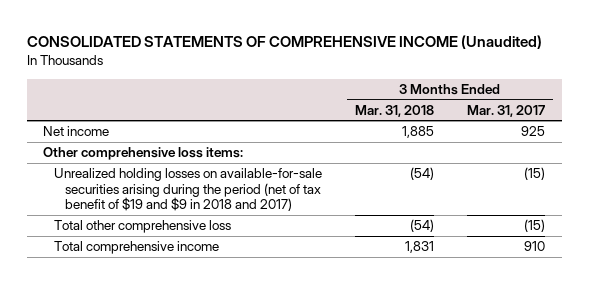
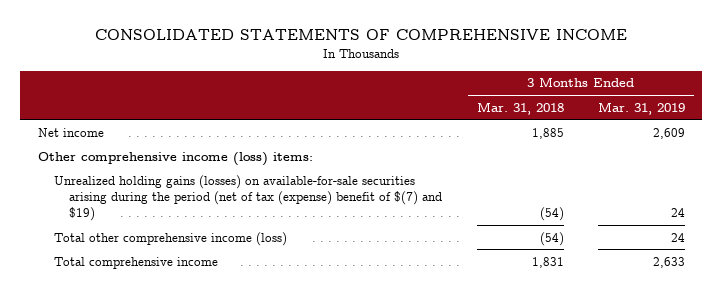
[26,35,542,50] CONSOLIDATED STATEMENTS OF COMPREHENSIVE INCOME (Unaudited) -> [95,29,628,41] CONSOLIDATED STATEMENTS OF COMPREHENSIVE INCOME
[467,104,546,117] Mar. 31, 2017 -> none
none -> [598,101,686,115] Mar. 31, 2019
[43,147,244,161] Other comprehensive loss items: -> [37,151,313,166] Other comprehensive income (loss) items:
[53,168,322,212] Unrealized holding losses on available-for-sale securities arising during the period (net of tax benefit of $19 and $9 in 2018 and 2017) -> [53,174,443,221] Unrealized holding gains (losses) on available-for-sale securities arising during the period (net of tax (expense) benefit of $(7) and $19)
[53,220,231,234] Total other comprehensive loss -> [53,231,287,246] Total other comprehensive income (loss)

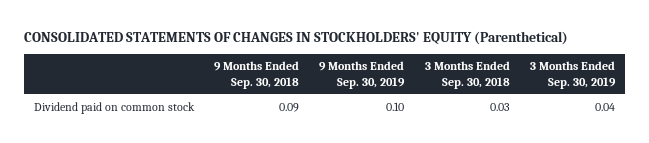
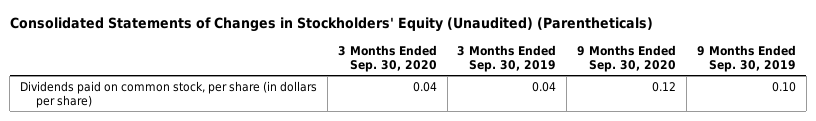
[23,31,568,46] CONSOLIDATED STATEMENTS OF CHANGES IN STOCKHOLDERS' EQUITY (Parenthetical) -> [9,17,653,33] Consolidated Statements of Changes in Stockholders' Equity (Unaudited) (Parentheticals)
[214,61,300,89] 9 Months Ended Sep. 30, 2018 -> none
[424,61,510,89] 3 Months Ended Sep. 30, 2018 -> none
none -> [337,45,437,73] 3 Months Ended Sep. 30, 2020
none -> [577,45,677,73] 9 Months Ended Sep. 30, 2020
[33,102,195,115] Dividend paid on common stock -> [20,80,318,108] Dividends paid on common stock, per share (in dollars per share)

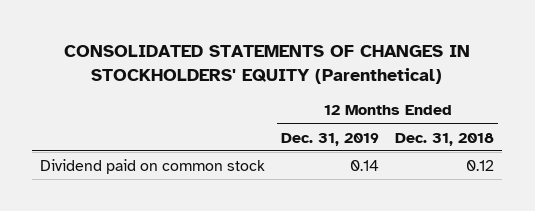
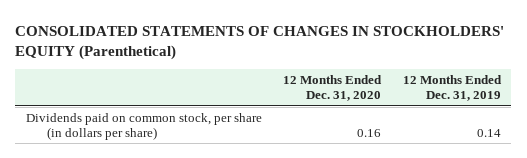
[395,132,495,146] Dec. 31, 2018 -> none
none -> [283,75,383,102] 12 Months Ended Dec. 31, 2020
[40,158,266,174] Dividend paid on common stock -> [26,112,263,140] Dividends paid on common stock, per share (in dollars per share)

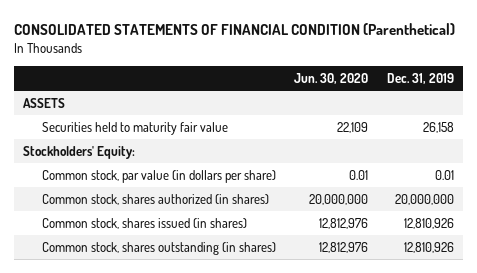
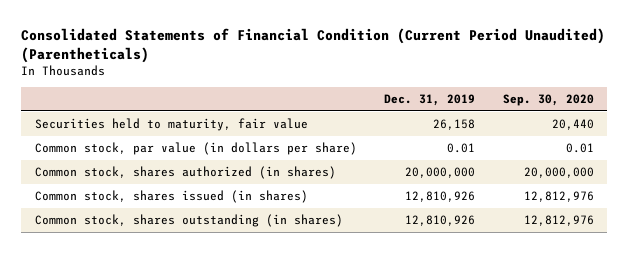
[14,22,456,35] CONSOLIDATED STATEMENTS OF FINANCIAL CONDITION (Parenthetical) -> [21,28,606,63] Consolidated Statements of Financial Condition (Current Period Unaudited) (Parentheticals)
[294,72,369,84] Jun. 30, 2020 -> none
none -> [502,94,594,107] Sep. 30, 2020
[23,98,66,109] ASSETS -> none
[23,146,136,160] Stockholders' Equity: -> none
[41,122,228,136] Securities held to maturity fair value -> [35,118,309,132] Securities held to maturity, fair value

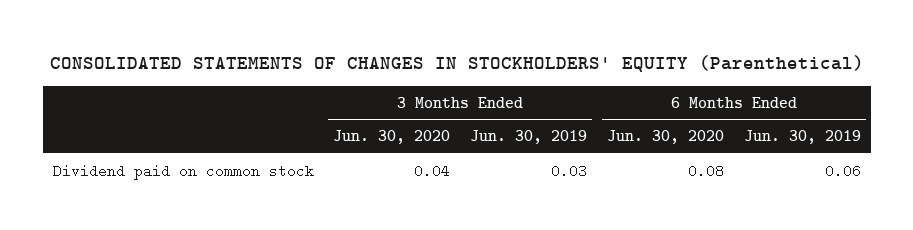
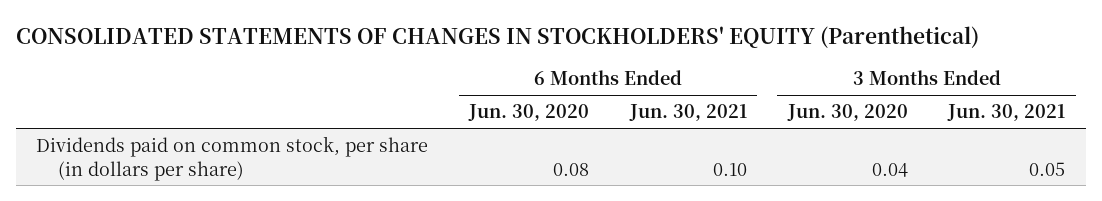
[470,130,588,145] Jun. 30, 2019 -> none
[743,130,861,145] Jun. 30, 2019 -> none
none -> [628,104,747,122] Jun. 30, 2021
none -> [947,104,1066,122] Jun. 30, 2021
[52,163,314,180] Dividend paid on common stock -> [36,136,429,181] Dividends paid on common stock, per share (in dollars per share)

